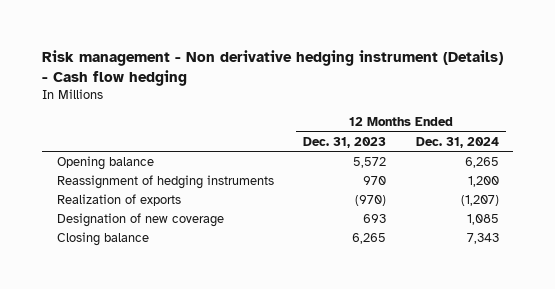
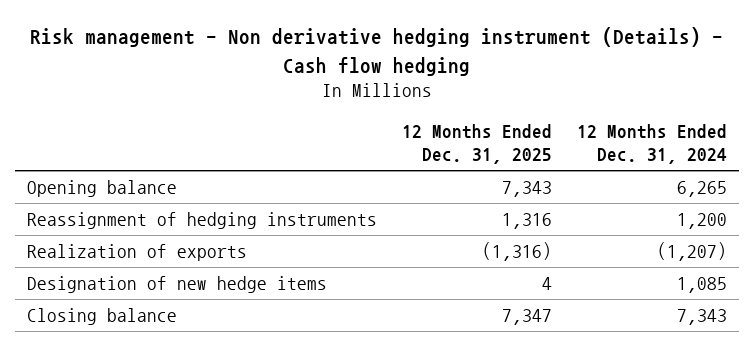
[303,136,387,148] Dec. 31, 2023 -> none
none -> [401,123,552,164] 12 Months Ended Dec. 31, 2025
[56,213,224,228] Designation of new coverage -> [27,275,328,293] Designation of new hedge items

